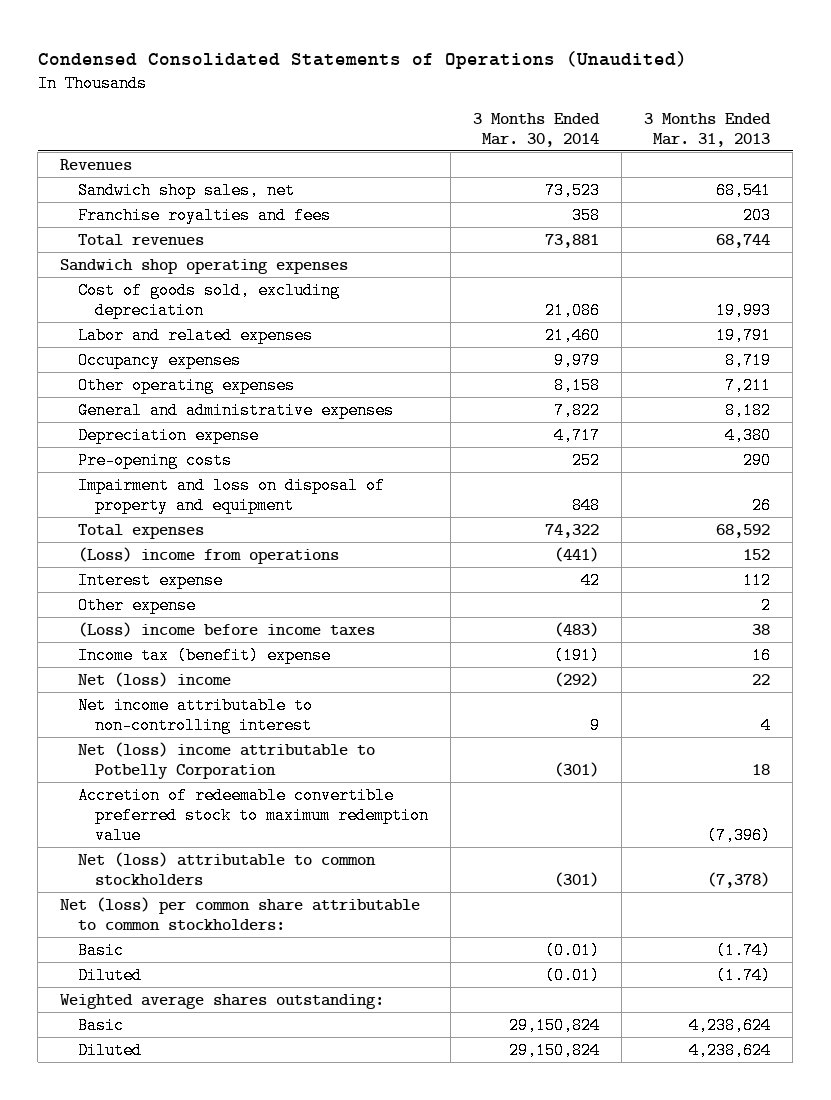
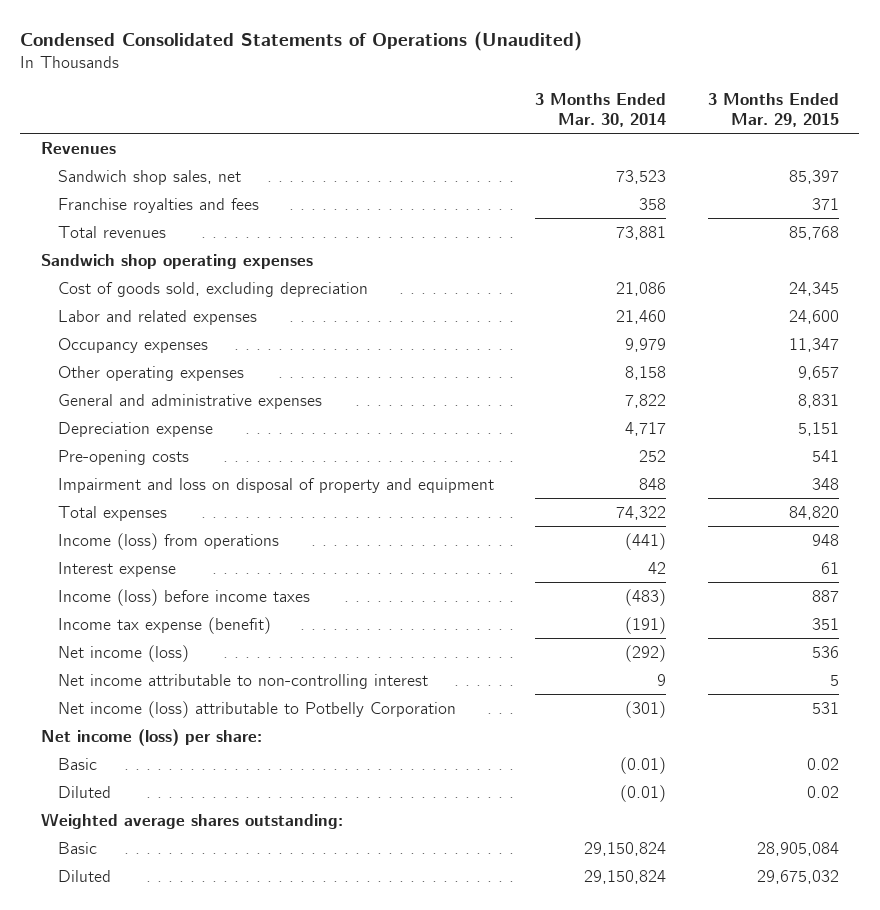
[644,112,772,147] 3 Months Ended Mar. 31, 2013 -> none
none -> [707,92,839,127] 3 Months Ended Mar. 29, 2015
[77,546,339,564] (Loss) income from operations -> [57,532,279,550] Income (loss) from operations
[77,596,196,614] Other expense -> none
[77,621,375,637] (Loss) income before income taxes -> [57,588,310,606] Income (loss) before income taxes
[77,646,331,664] Income tax (benefit) expense -> [57,616,271,634] Income tax expense (benefit)
[77,671,231,687] Net (loss) income -> [57,644,189,662] Net income (loss)
[77,786,429,844] Accretion of redeemable convertible preferred stock to maximum redemption value -> none
[77,851,376,885] Net (loss) attributable to common stockholders -> none
[77,741,375,779] Net (loss) income attributable to Potbelly Corporation -> [57,700,456,718] Net income (loss) attributable to Potbelly Corporation
[60,896,421,930] Net (loss) per common share attributable to common stockholders: -> [41,728,263,746] Net income (loss) per share:

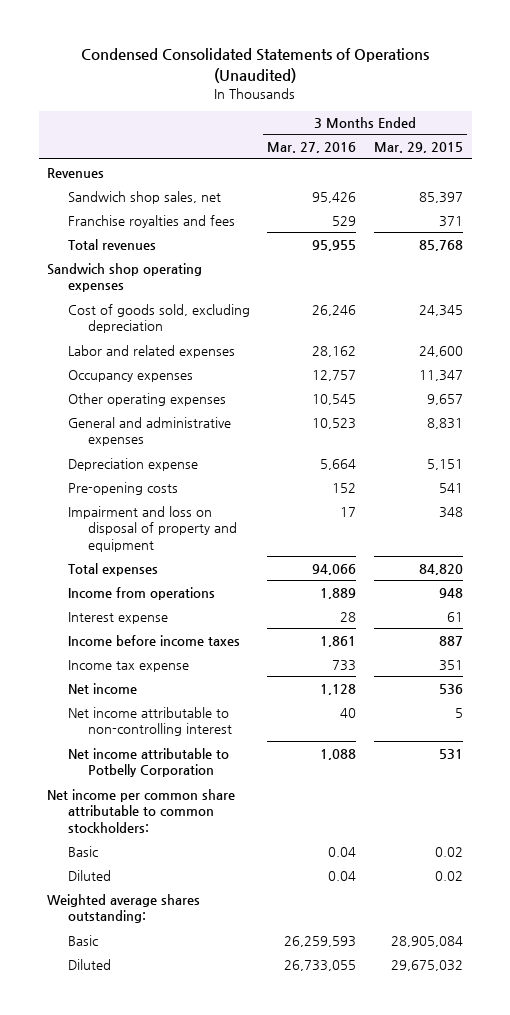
[535,92,667,127] 3 Months Ended Mar. 30, 2014 -> none
none -> [267,142,357,154] Mar. 27, 2016
[57,532,279,550] Income (loss) from operations -> [67,586,215,600] Income from operations
[57,588,310,606] Income (loss) before income taxes -> [67,634,240,646] Income before income taxes
[57,616,271,634] Income tax expense (benefit) -> [67,659,189,672] Income tax expense
[57,644,189,662] Net income (loss) -> [67,682,137,694] Net income
[57,700,456,718] Net income (loss) attributable to Potbelly Corporation -> [67,747,229,778] Net income attributable to Potbelly Corporation
[41,728,263,746] Net income (loss) per share: -> [47,788,236,833] Net income per common share attributable to common stockholders:

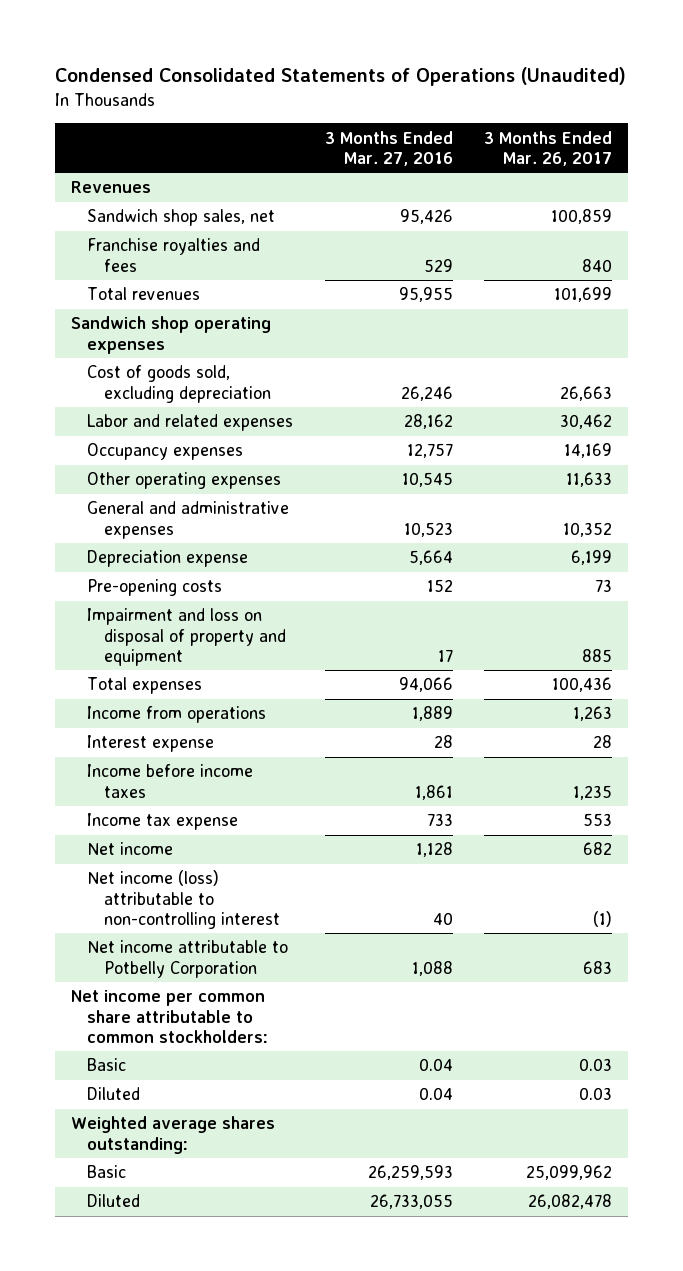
[374,142,464,154] Mar. 29, 2015 -> none
none -> [484,130,613,166] 3 Months Ended Mar. 26, 2017
[67,706,233,737] Net income attributable to non-controlling interest -> [87,870,280,929] Net income (loss) attributable to non-controlling interest

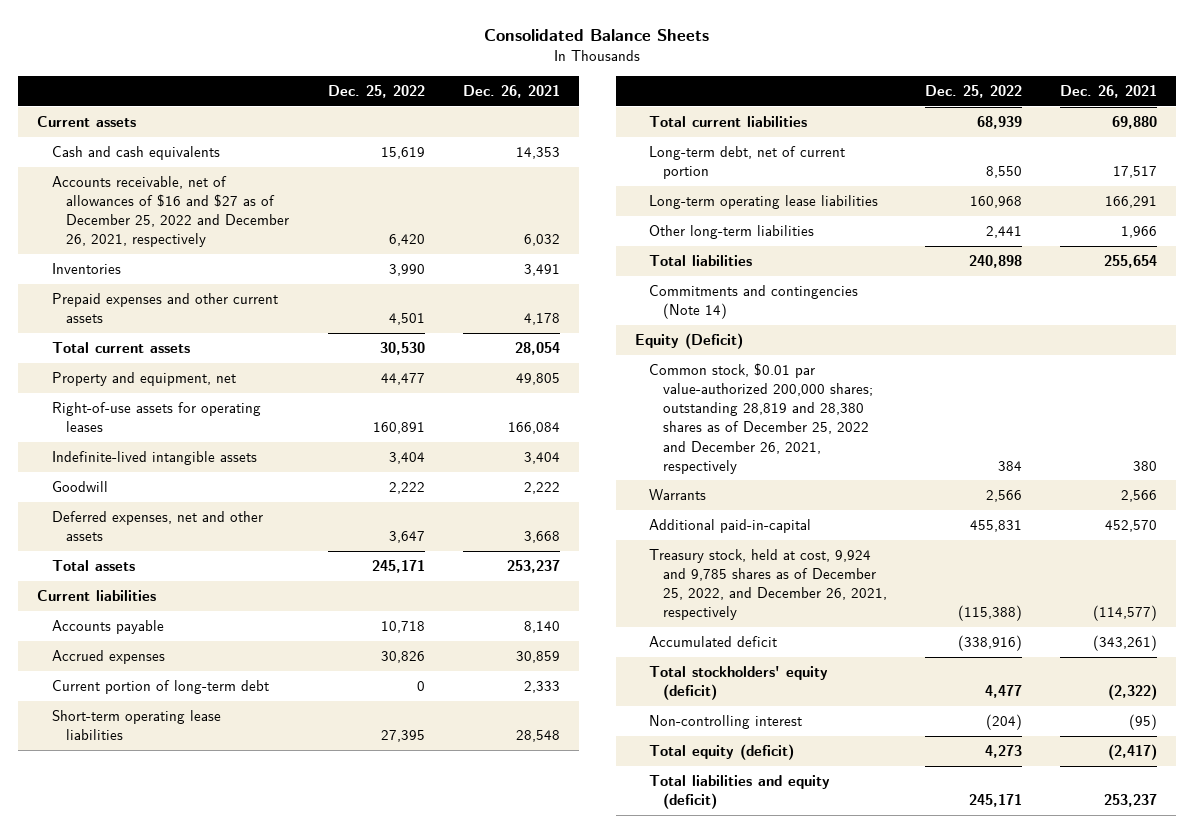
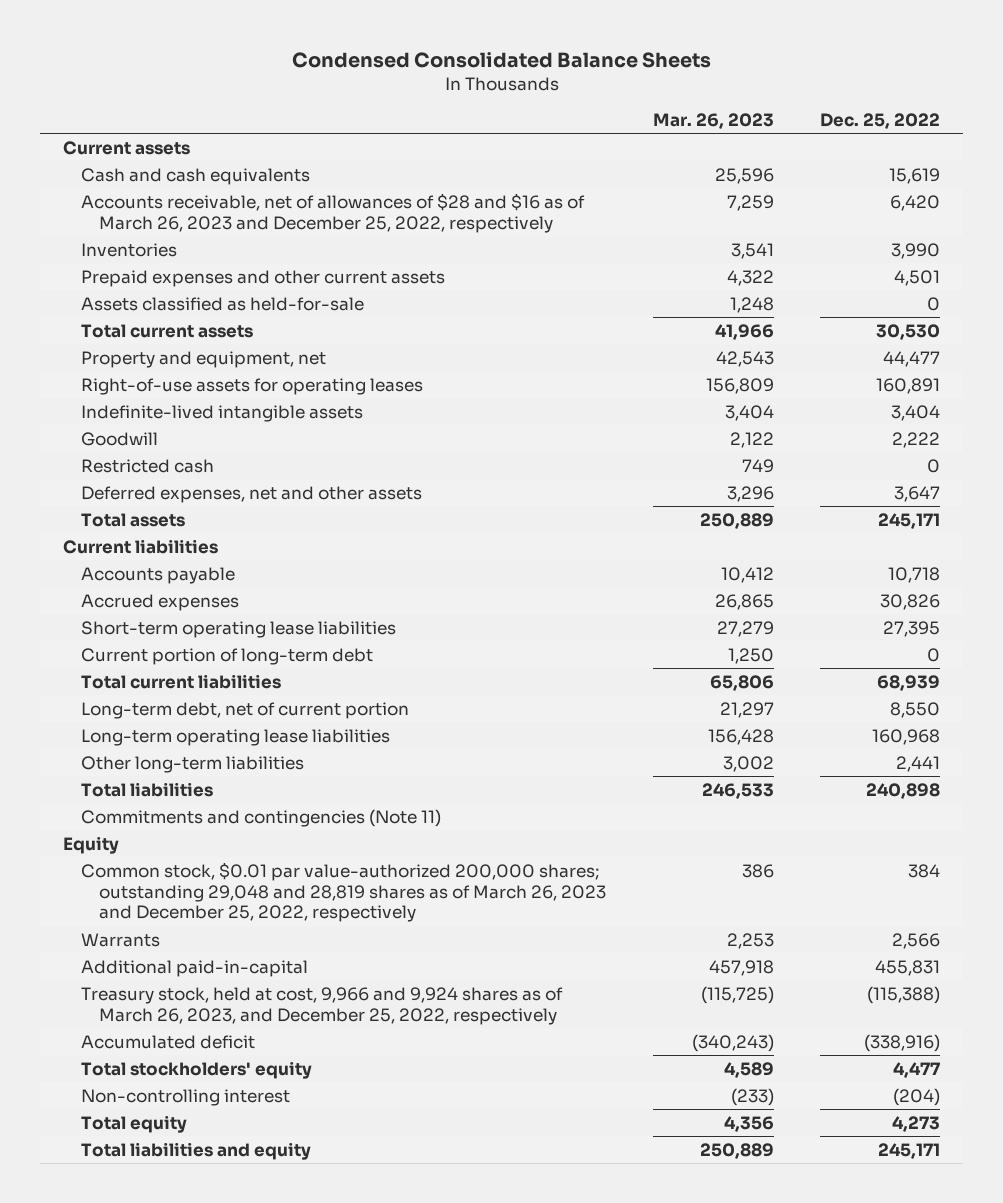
[484,29,710,42] Consolidated Balance Sheets -> [291,51,711,68] Condensed Consolidated Balance Sheets
[462,84,560,98] Dec. 26, 2021 -> none
none -> [652,113,774,130] Mar. 26, 2023
[51,176,290,248] Accounts receivable, net of allowances of $16 and $27 as of December 25, 2022 and December 26, 2021, respectively -> [81,192,586,233] Accounts receivable, net of allowances of $28 and $16 as of March 26, 2023 and December 25, 2022, respectively
none -> [81,296,365,311] Assets classified as held-for-sale
none -> [81,458,215,473] Restricted cash
[51,680,269,695] Current portion of long-term debt -> [81,647,374,665] Current portion of long-term debt
[649,285,859,320] Commitments and contingencies (Note 14) -> [81,808,442,827] Commitments and contingencies (Note 11)
[634,333,743,350] Equity (Deficit) -> [63,835,120,854] Equity
[649,363,874,474] Common stock, $0.01 par value-authorized 200,000 shares; outstanding 28,819 and 28,380 shares as of December 25, 2022 and December 26, 2021, respectively -> [81,861,607,923] Common stock, $0.01 par value-authorized 200,000 shares; outstanding 29,048 and 28,819 shares as of March 26, 2023 and December 25, 2022, respectively
[649,549,888,621] Treasury stock, held at cost, 9,924 and 9,785 shares as of December 25, 2022, and December 26, 2021, respectively -> [81,986,564,1025] Treasury stock, held at cost, 9,966 and 9,924 shares as of March 26, 2023, and December 25, 2022, respectively
[649,666,829,701] Total stockholders' equity (deficit) -> [81,1060,313,1079] Total stockholders' equity
[649,744,795,761] Total equity (deficit) -> [81,1114,188,1133] Total equity
[649,775,831,810] Total liabilities and equity (deficit) -> [81,1141,312,1160] Total liabilities and equity

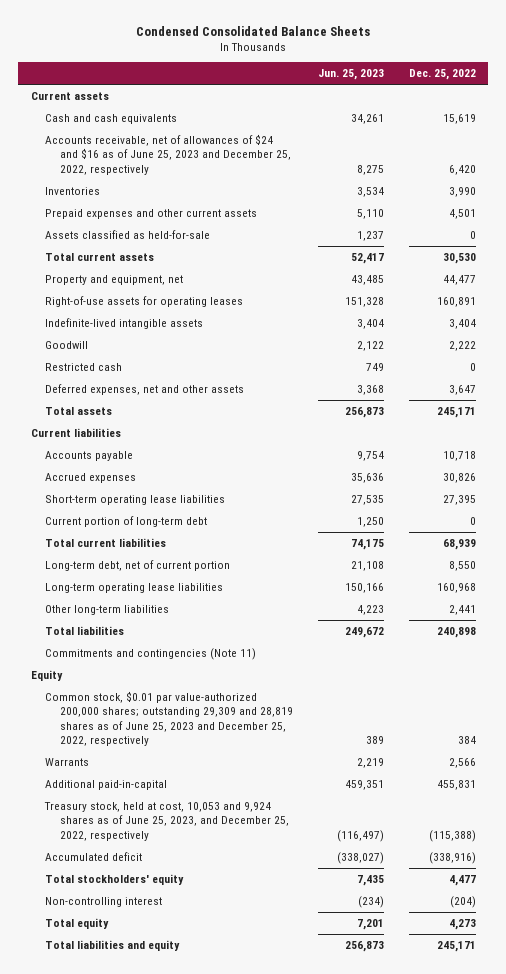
[652,113,774,130] Mar. 26, 2023 -> none
none -> [317,69,384,81] Jun. 25, 2023
[81,192,586,233] Accounts receivable, net of allowances of $28 and $16 as of March 26, 2023 and December 25, 2022, respectively -> [45,134,291,175] Accounts receivable, net of allowances of $24 and $16 as of June 25, 2023 and December 25, 2022, respectively
[81,861,607,923] Common stock, $0.01 par value-authorized 200,000 shares; outstanding 29,048 and 28,819 shares as of March 26, 2023 and December 25, 2022, respectively -> [45,691,293,747] Common stock, $0.01 par value-authorized 200,000 shares; outstanding 29,309 and 28,819 shares as of June 25, 2023 and December 25, 2022, respectively
[81,986,564,1025] Treasury stock, held at cost, 9,966 and 9,924 shares as of March 26, 2023, and December 25, 2022, respectively -> [44,802,289,841] Treasury stock, held at cost, 10,053 and 9,924 shares as of June 25, 2023, and December 25, 2022, respectively

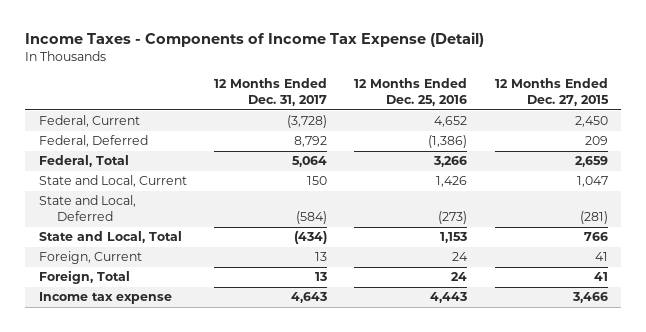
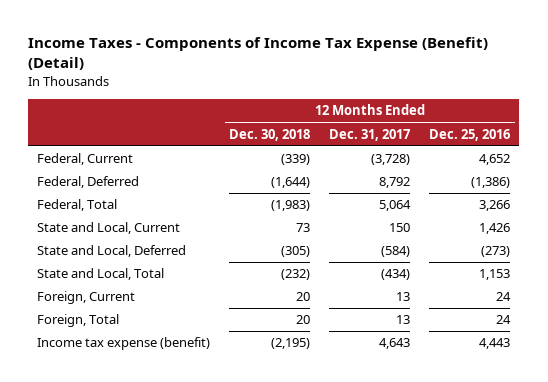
[24,32,484,48] Income Taxes - Components of Income Tax Expense (Detail) -> [28,37,489,71] Income Taxes - Components of Income Tax Expense (Benefit) (Detail)
[494,78,609,106] 12 Months Ended Dec. 27, 2015 -> none
none -> [229,128,311,141] Dec. 30, 2018
[38,292,172,305] Income tax expense -> [37,337,211,351] Income tax expense (benefit)

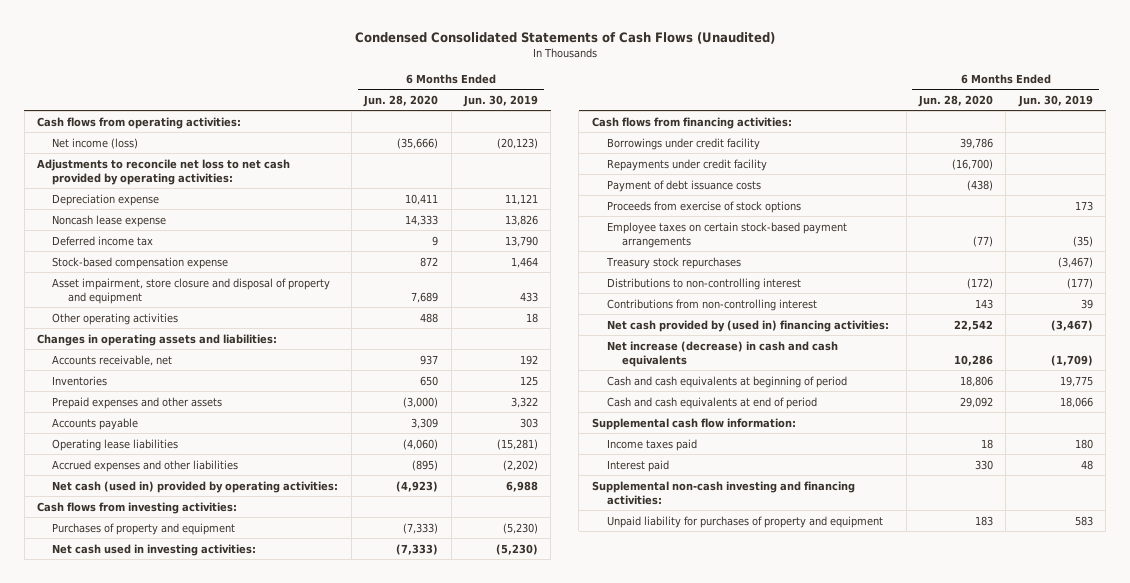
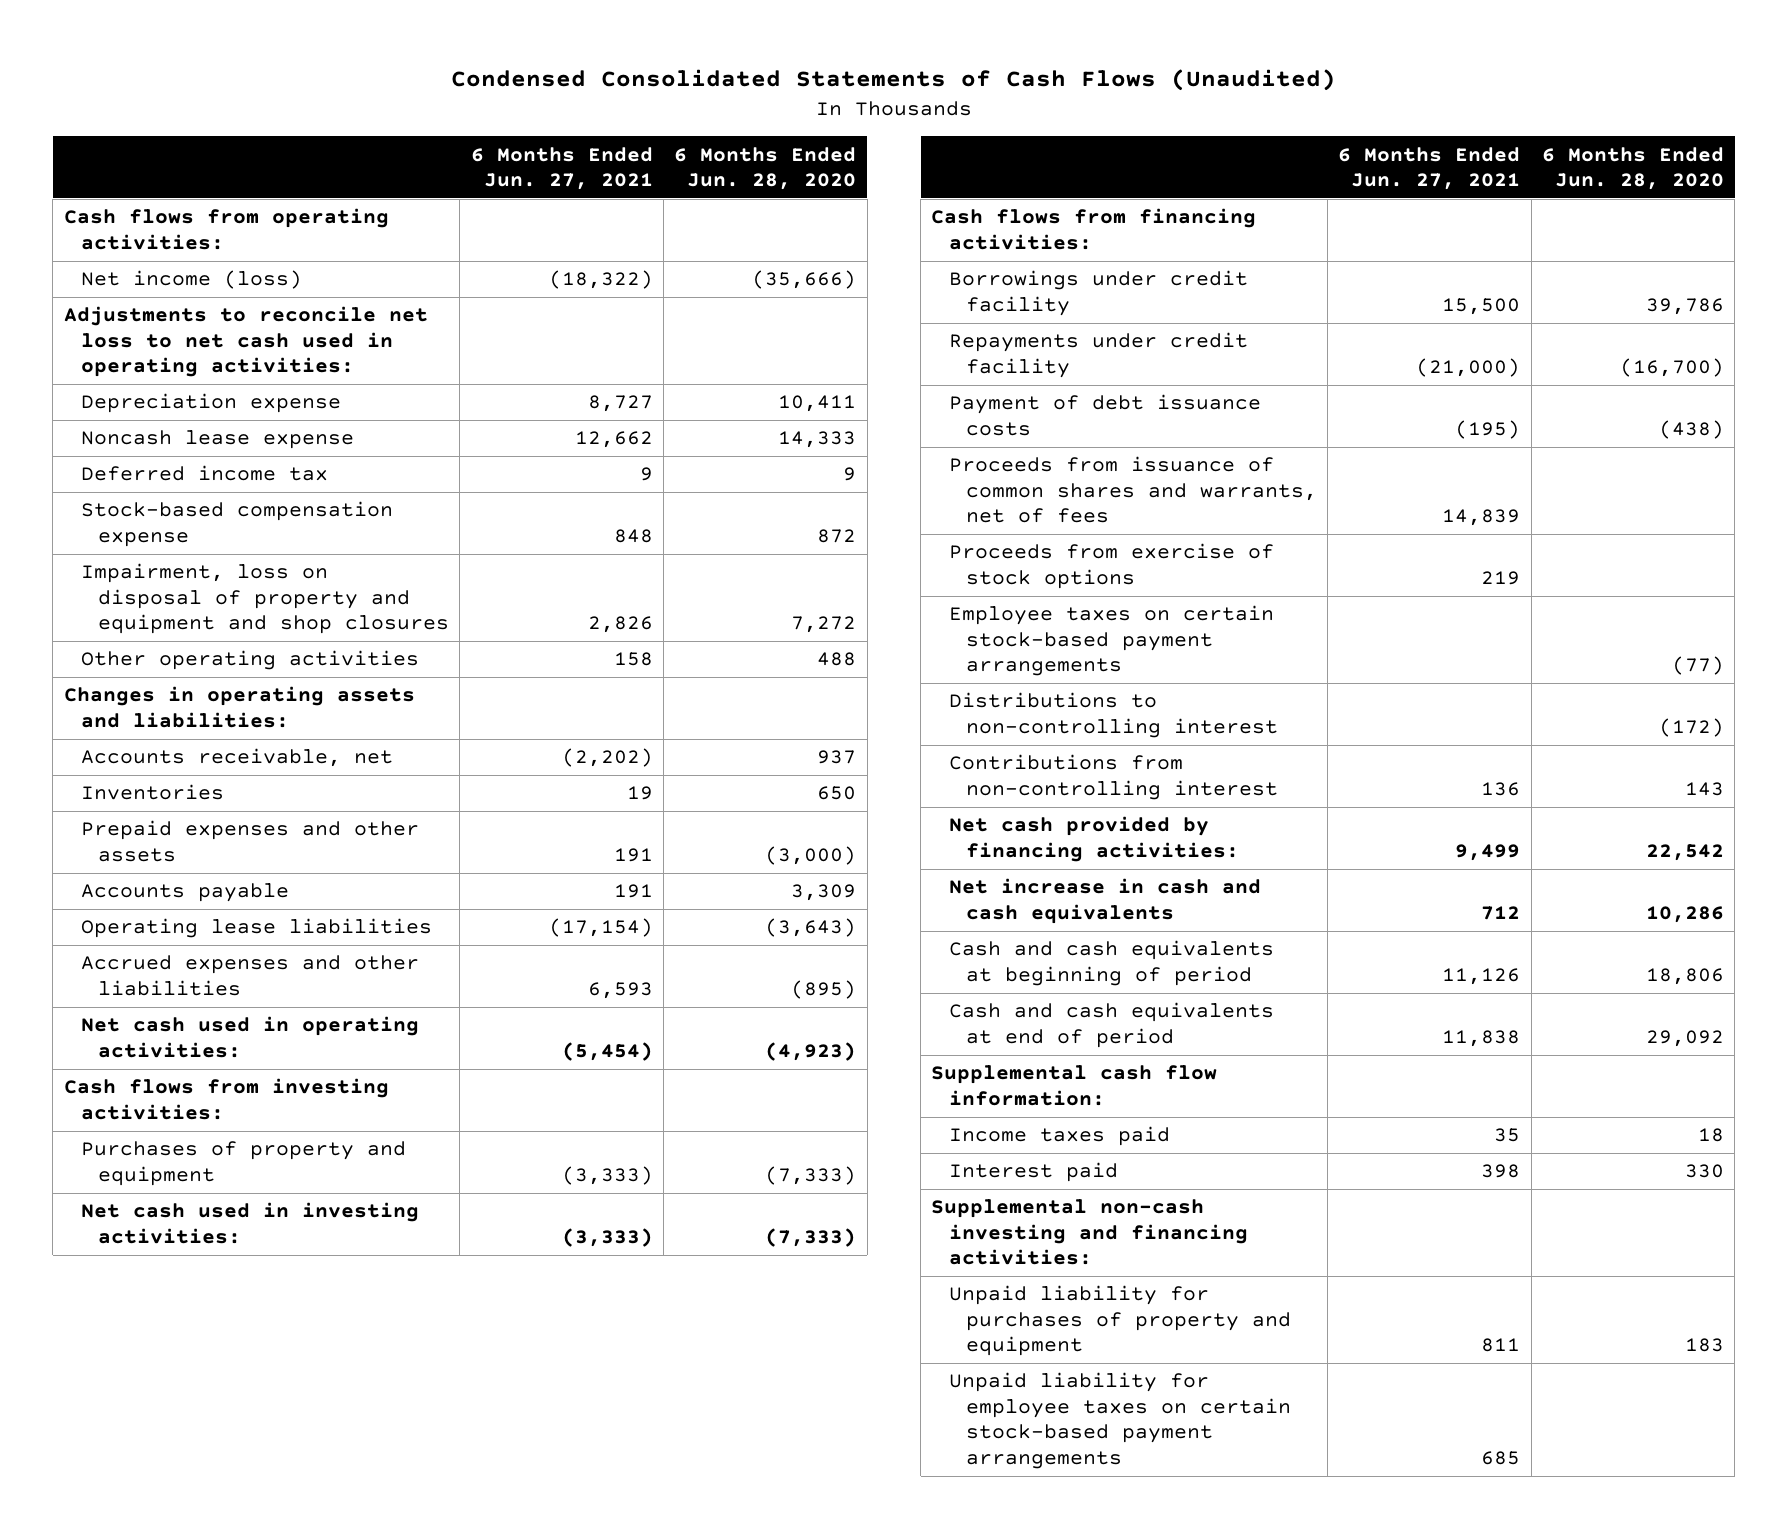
[462,94,538,107] Jun. 30, 2019 -> none
none -> [470,146,653,191] 6 Months Ended Jun. 27, 2021
[37,158,291,185] Adjustments to reconcile net loss to net cash provided by operating activities: -> [63,306,428,378] Adjustments to reconcile net loss to net cash used in operating activities:
[52,277,331,304] Asset impairment, store closure and disposal of property and equipment -> [80,563,450,635] Impairment, loss on disposal of property and equipment and shop closures
[411,291,439,303] 7,689 -> [791,616,857,634] 7,272
[403,438,439,450] (4,060) -> [765,918,857,938] (3,643)
[52,480,339,493] Net cash (used in) provided by operating activities: -> [80,1016,419,1058] Net cash used in operating activities:
none -> [948,456,1317,524] Proceeds from issuance of common shares and warrants, net of fees
[606,256,742,269] Treasury stock repurchases -> none
[607,319,890,332] Net cash provided by (used in) financing activities: -> [948,816,1239,862] Net cash provided by financing activities:
[607,340,839,367] Net increase (decrease) in cash and cash equivalents -> [948,878,1261,924] Net increase in cash and cash equivalents
none -> [948,1372,1291,1470] Unpaid liability for employee taxes on certain stock-based payment arrangements

